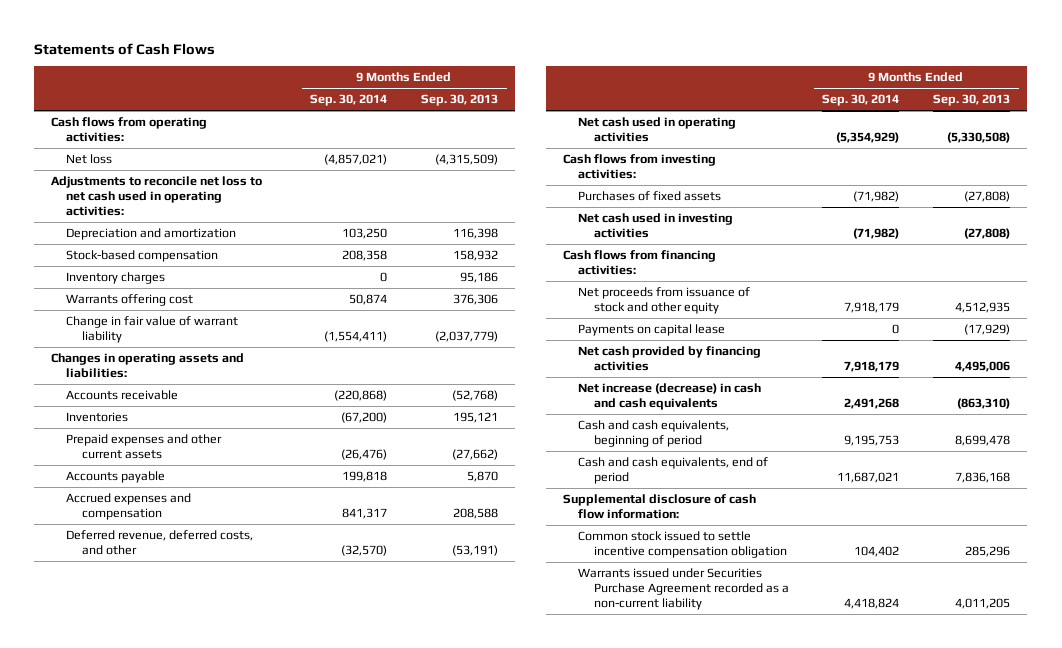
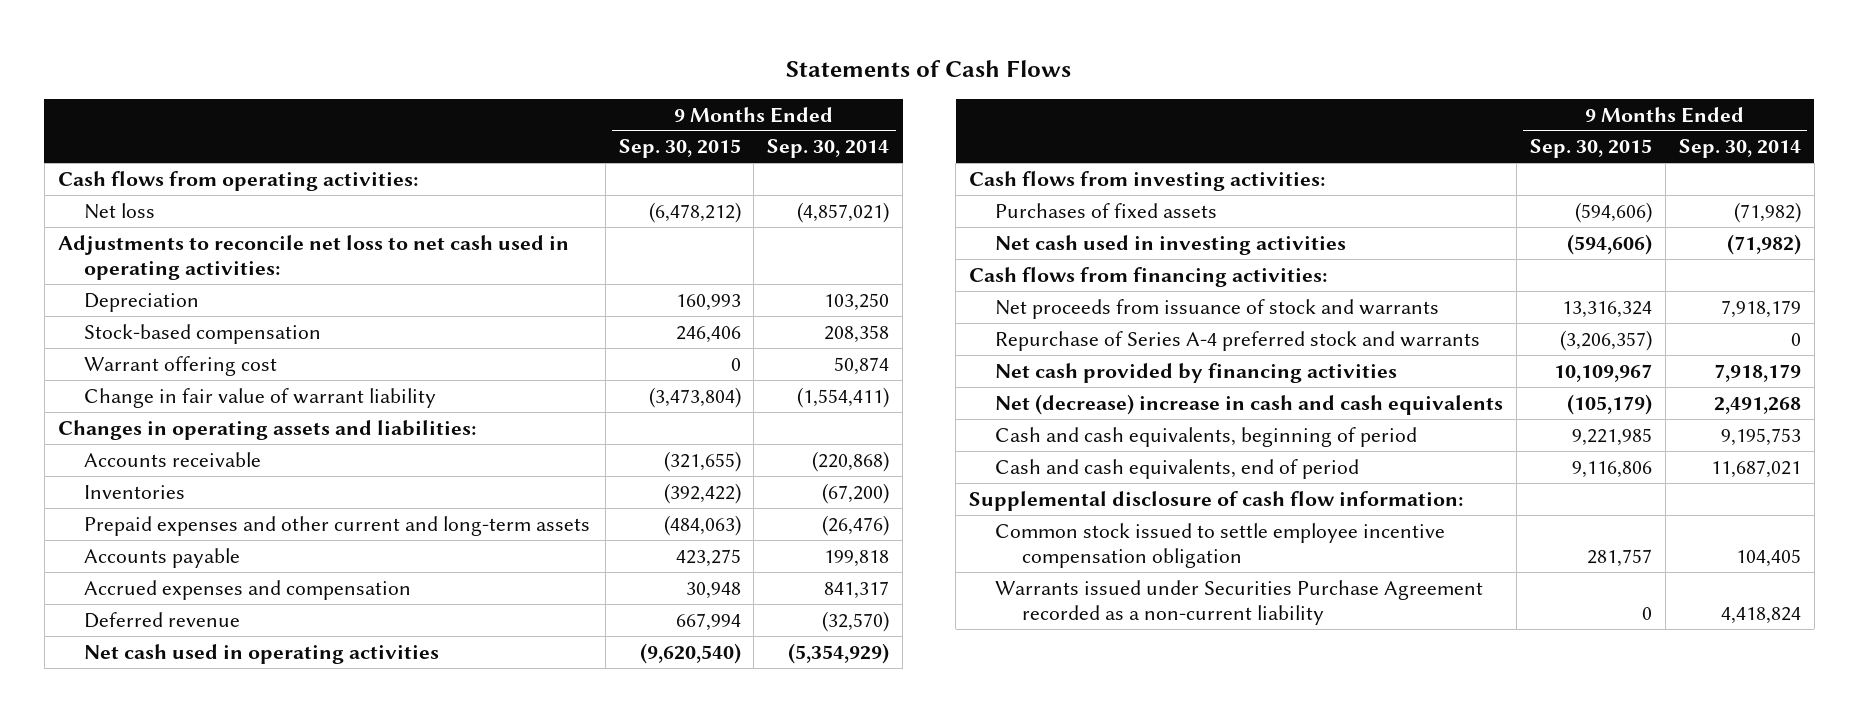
[421,94,499,107] Sep. 30, 2013 -> none
none -> [618,139,741,159] Sep. 30, 2015
[66,227,237,240] Depreciation and amortization -> [83,292,199,312] Depreciation
[66,271,166,284] Inventory charges -> none
[66,293,194,306] Warrants offering cost -> [83,355,277,376] Warrant offering cost
[66,433,223,459] Prepaid expenses and other current assets -> [83,515,590,536] Prepaid expenses and other current and long-term assets
[66,529,254,555] Deferred revenue, deferred costs, and other -> [83,611,240,628] Deferred revenue
[578,323,726,336] Payments on capital lease -> none
[578,286,751,314] Net proceeds from issuance of stock and other equity -> [995,298,1440,319] Net proceeds from issuance of stock and warrants
none -> [995,330,1481,351] Repurchase of Series A-4 preferred stock and warrants
[578,382,762,410] Net increase (decrease) in cash and cash equivalents -> [995,393,1504,415] Net (decrease) increase in cash and cash equivalents
[578,530,787,558] Common stock issued to settle incentive compensation obligation -> [995,522,1446,568] Common stock issued to settle employee incentive compensation obligation
[854,545,900,557] 104,402 -> [1735,548,1801,567] 104,405

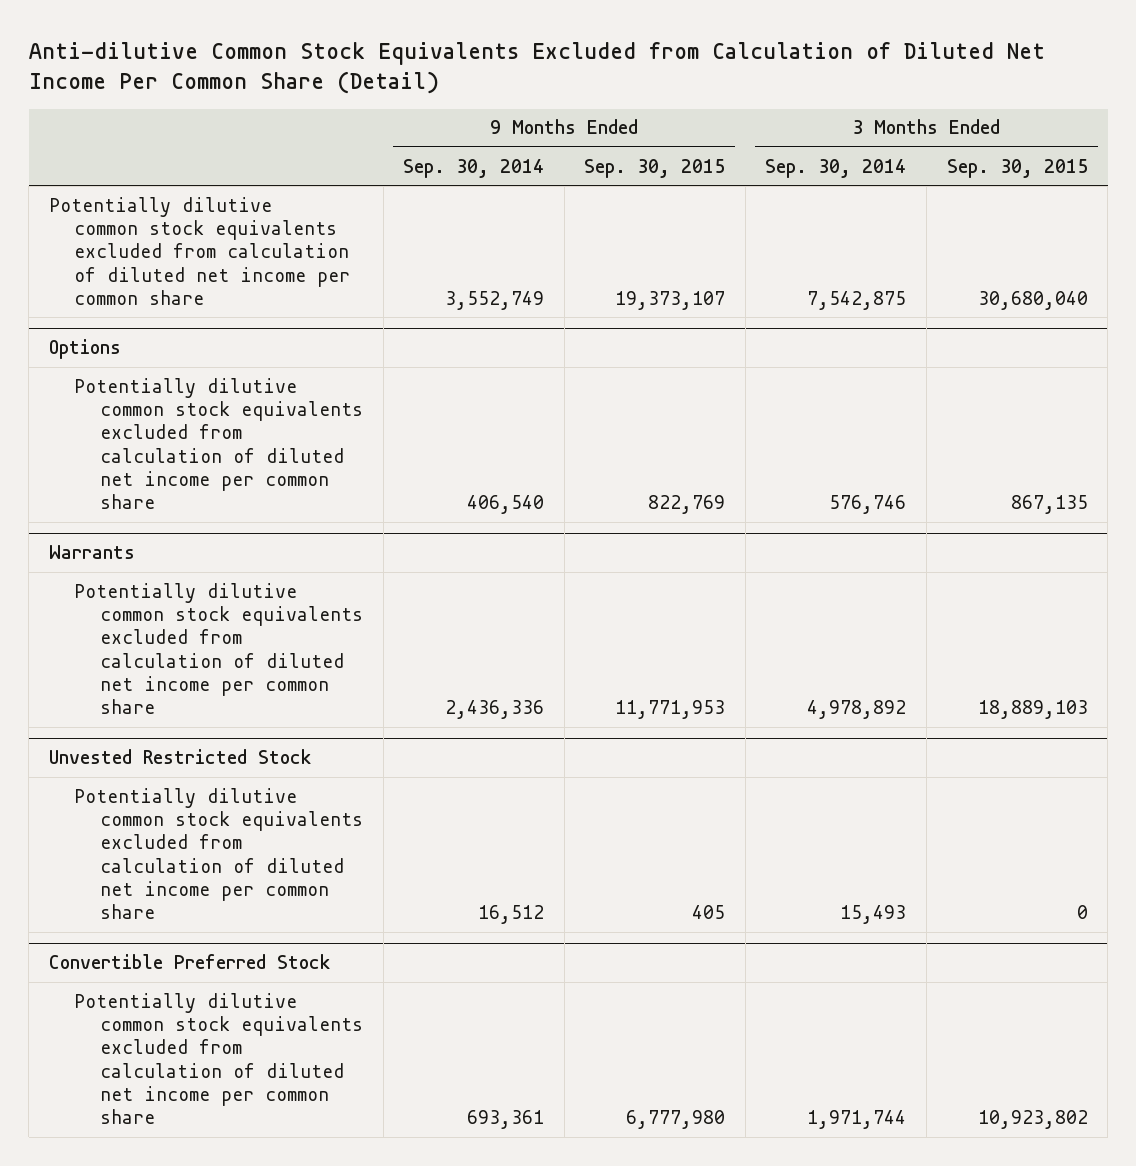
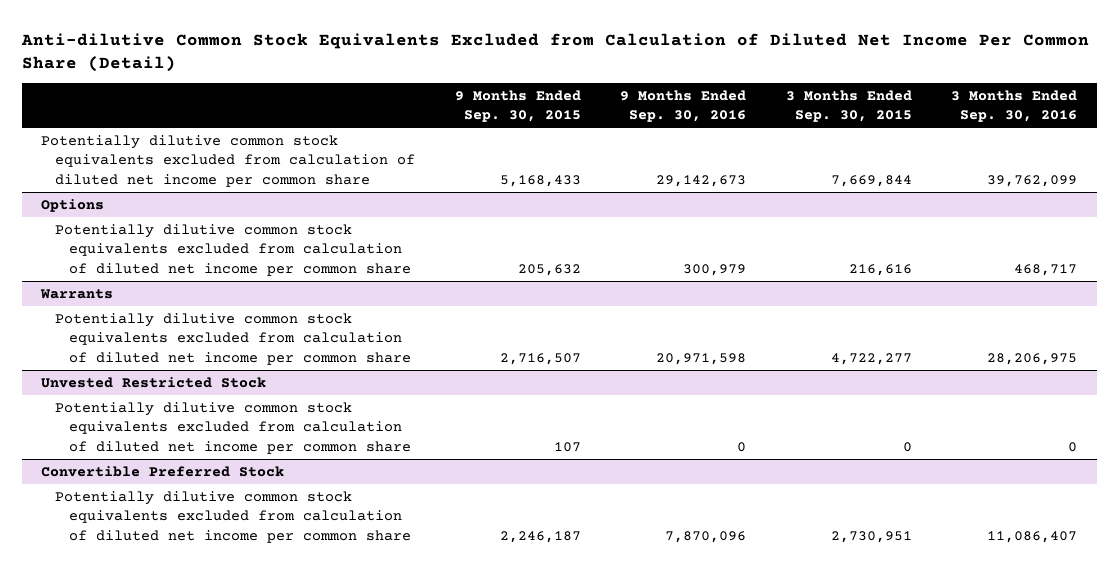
[403,158,545,178] Sep. 30, 2014 -> none
[765,158,907,178] Sep. 30, 2014 -> none
none -> [620,90,747,123] 9 Months Ended Sep. 30, 2016
none -> [951,90,1078,123] 3 Months Ended Sep. 30, 2016
[615,290,726,310] 19,373,107 -> [499,174,581,187] 5,168,433
[977,290,1088,310] 30,680,040 -> [830,174,912,187] 7,669,844
[648,495,726,515] 822,769 -> [517,263,581,276] 205,632
[1010,495,1088,515] 867,135 -> [848,263,912,276] 216,616
[615,700,726,720] 11,771,953 -> [499,352,581,365] 2,716,507
[977,700,1088,720] 18,889,103 -> [830,352,912,365] 4,722,277
[692,905,726,920] 405 -> [553,441,581,452] 107
[626,1110,726,1130] 6,777,980 -> [499,530,581,543] 2,246,187
[977,1110,1088,1130] 10,923,802 -> [830,530,912,543] 2,730,951

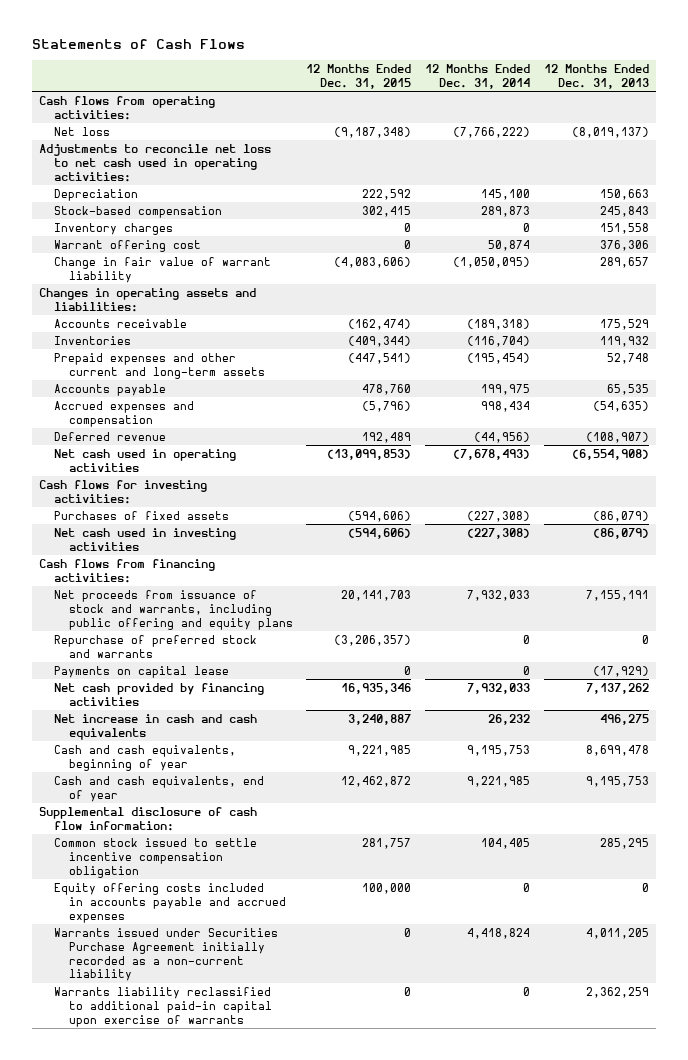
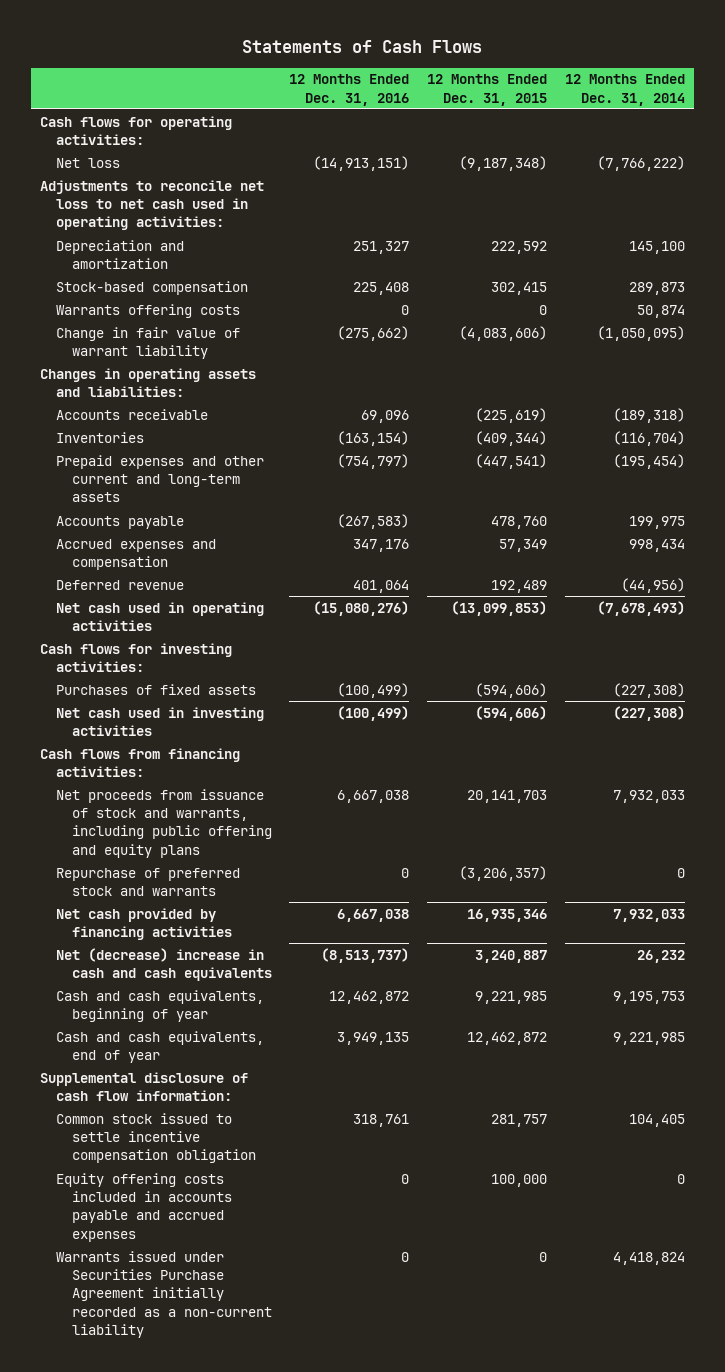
[544,64,650,90] 12 Months Ended Dec. 31, 2013 -> none
none -> [289,74,410,106] 12 Months Ended Dec. 31, 2016
[38,95,215,120] Cash flows from operating activities: -> [40,115,233,146] Cash flows for operating activities:
[53,188,138,201] Depreciation -> [55,239,184,270] Depreciation and amortization
[53,222,173,235] Inventory charges -> none
[53,239,201,252] Warrant offering cost -> [55,303,240,318] Warrants offering costs
[348,318,412,330] (162,474) -> [475,407,548,423] (225,619)
[362,400,412,412] (5,796) -> [499,538,548,552] 57,349
[53,665,229,678] Payments on capital lease -> none
[53,713,257,740] Net increase in cash and cash equivalents -> [55,947,272,982] Net (decrease) increase in cash and cash equivalents
[53,986,272,1027] Warrants liability reclassified to additional paid-in capital upon exercise of warrants -> none

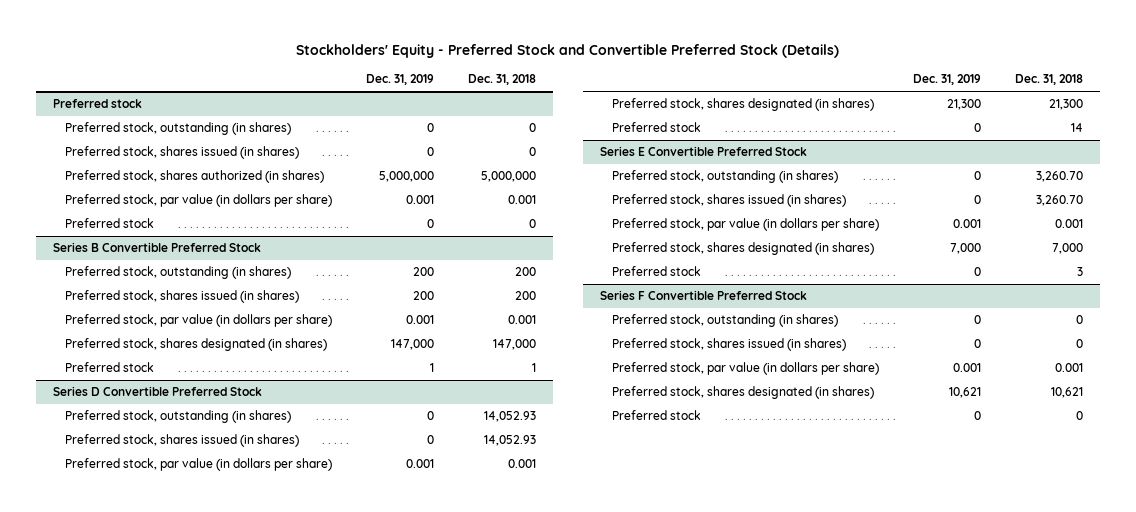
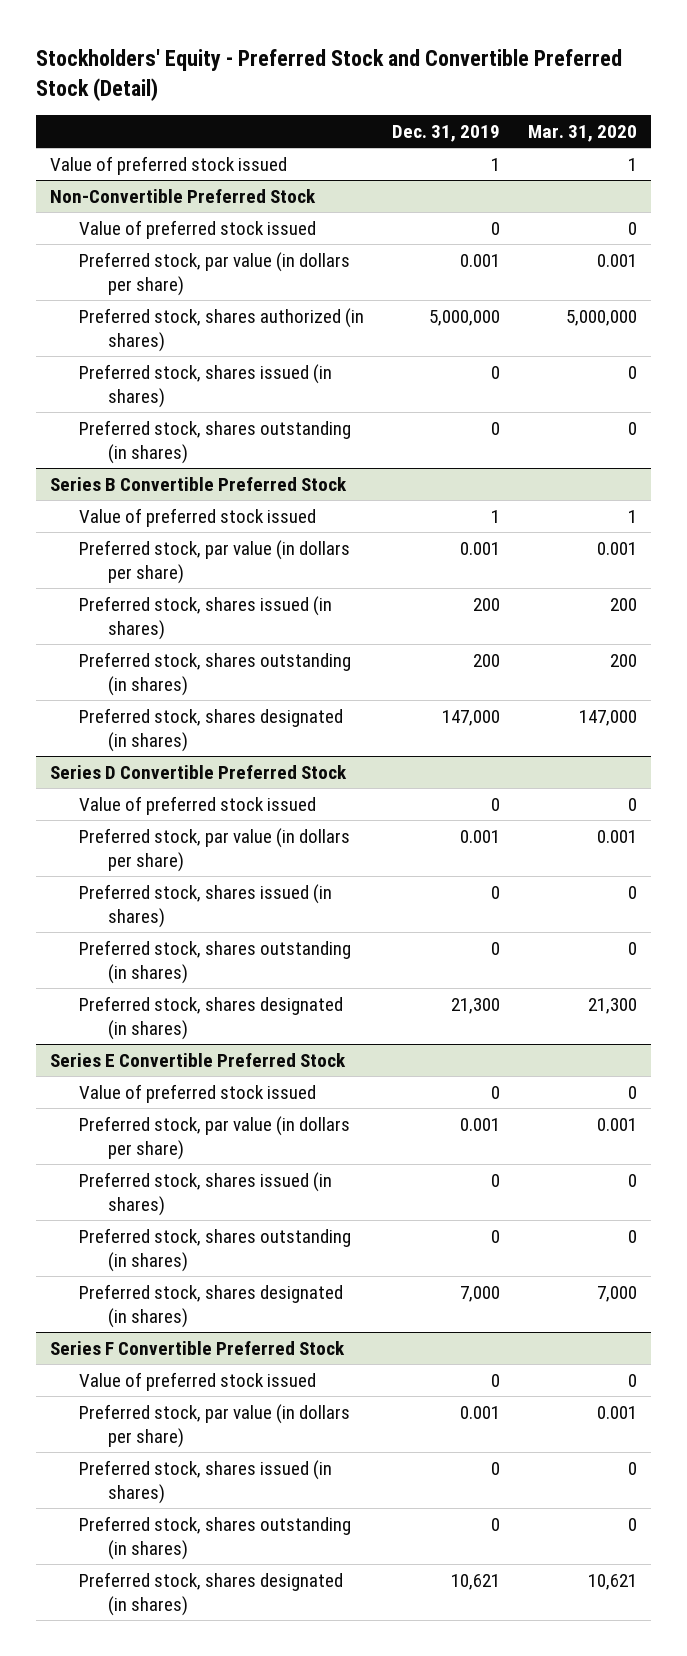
[296,44,840,59] Stockholders' Equity - Preferred Stock and Convertible Preferred Stock (Details) -> [36,49,623,101] Stockholders' Equity - Preferred Stock and Convertible Preferred Stock (Detail)
[468,74,537,86] Dec. 31, 2018 -> none
none -> [527,125,637,143] Mar. 31, 2020
[65,122,292,136] Preferred stock, outstanding (in shares) -> none
[65,146,300,160] Preferred stock, shares issued (in shares) -> none
[65,170,325,184] Preferred stock, shares authorized (in shares) -> none
none -> [50,155,288,175] Value of preferred stock issued
[53,99,143,109] Preferred stock -> [50,188,317,203] Non-Convertible Preferred Stock
none -> [78,219,316,239] Value of preferred stock issued
[65,218,155,229] Preferred stock -> none
none -> [78,307,364,352] Preferred stock, shares authorized (in shares)
none -> [78,363,332,408] Preferred stock, shares issued (in shares)
none -> [78,419,351,464] Preferred stock, shares outstanding (in shares)
[65,266,292,280] Preferred stock, outstanding (in shares) -> none
none -> [78,507,316,527] Value of preferred stock issued
[65,290,300,304] Preferred stock, shares issued (in shares) -> [78,595,332,640] Preferred stock, shares issued (in shares)
none -> [78,651,351,696] Preferred stock, shares outstanding (in shares)
[65,362,155,373] Preferred stock -> none
[65,410,292,424] Preferred stock, outstanding (in shares) -> none
none -> [78,795,316,815] Value of preferred stock issued
[65,434,300,448] Preferred stock, shares issued (in shares) -> [78,883,332,928] Preferred stock, shares issued (in shares)
none -> [78,939,351,984] Preferred stock, shares outstanding (in shares)
[612,122,702,133] Preferred stock -> none
[612,170,839,184] Preferred stock, outstanding (in shares) -> none
none -> [78,1083,316,1103] Value of preferred stock issued
[612,194,847,208] Preferred stock, shares issued (in shares) -> [78,1171,332,1216] Preferred stock, shares issued (in shares)
none -> [78,1227,351,1272] Preferred stock, shares outstanding (in shares)
[612,266,702,277] Preferred stock -> none
[612,314,839,328] Preferred stock, outstanding (in shares) -> none
none -> [78,1371,316,1391] Value of preferred stock issued
[612,338,847,352] Preferred stock, shares issued (in shares) -> [78,1459,332,1504] Preferred stock, shares issued (in shares)
none -> [78,1515,351,1560] Preferred stock, shares outstanding (in shares)
[612,410,702,421] Preferred stock -> none

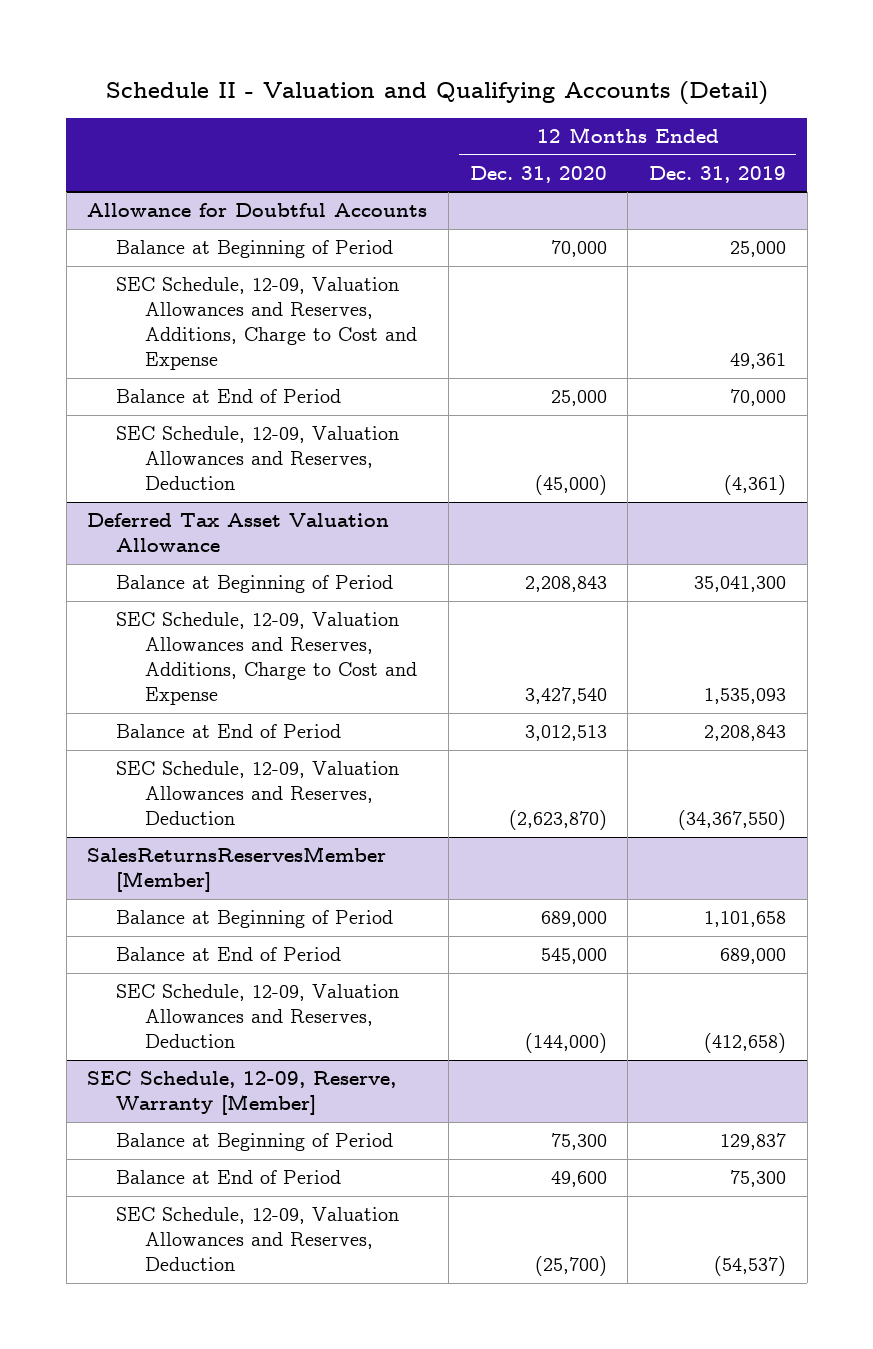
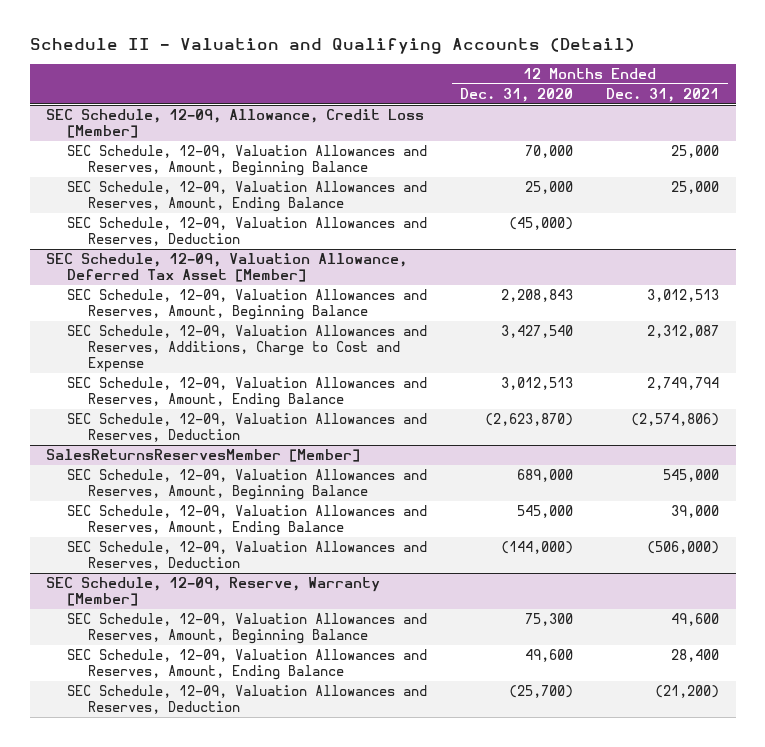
[648,165,786,183] Dec. 31, 2019 -> none
none -> [606,88,720,103] Dec. 31, 2021
[116,277,417,371] SEC Schedule, 12-09, Valuation Allowances and Reserves, Additions, Charge to Cost and Expense -> none
[87,203,428,218] Allowance for Doubtful Accounts -> [46,109,425,139] SEC Schedule, 12-09, Allowance, Credit Loss [Member]
[116,240,394,259] Balance at Beginning of Period -> [67,145,428,177] SEC Schedule, 12-09, Valuation Allowances and Reserves, Amount, Beginning Balance
[116,389,342,404] Balance at End of Period -> [67,181,428,213] SEC Schedule, 12-09, Valuation Allowances and Reserves, Amount, Ending Balance
[87,513,390,553] Deferred Tax Asset Valuation Allowance -> [46,253,408,283] SEC Schedule, 12-09, Valuation Allowance, Deferred Tax Asset [Member]
[116,575,394,594] Balance at Beginning of Period -> [67,289,428,321] SEC Schedule, 12-09, Valuation Allowances and Reserves, Amount, Beginning Balance
[116,724,342,739] Balance at End of Period -> [67,377,428,409] SEC Schedule, 12-09, Valuation Allowances and Reserves, Amount, Ending Balance
[116,910,394,929] Balance at Beginning of Period -> [67,469,428,501] SEC Schedule, 12-09, Valuation Allowances and Reserves, Amount, Beginning Balance
[116,947,342,962] Balance at End of Period -> [67,505,428,537] SEC Schedule, 12-09, Valuation Allowances and Reserves, Amount, Ending Balance
[116,1133,394,1152] Balance at Beginning of Period -> [67,613,428,645] SEC Schedule, 12-09, Valuation Allowances and Reserves, Amount, Beginning Balance
[116,1170,342,1185] Balance at End of Period -> [67,649,428,681] SEC Schedule, 12-09, Valuation Allowances and Reserves, Amount, Ending Balance

